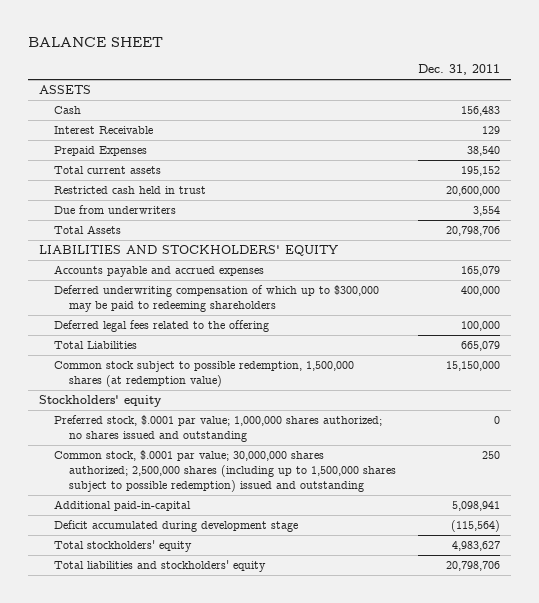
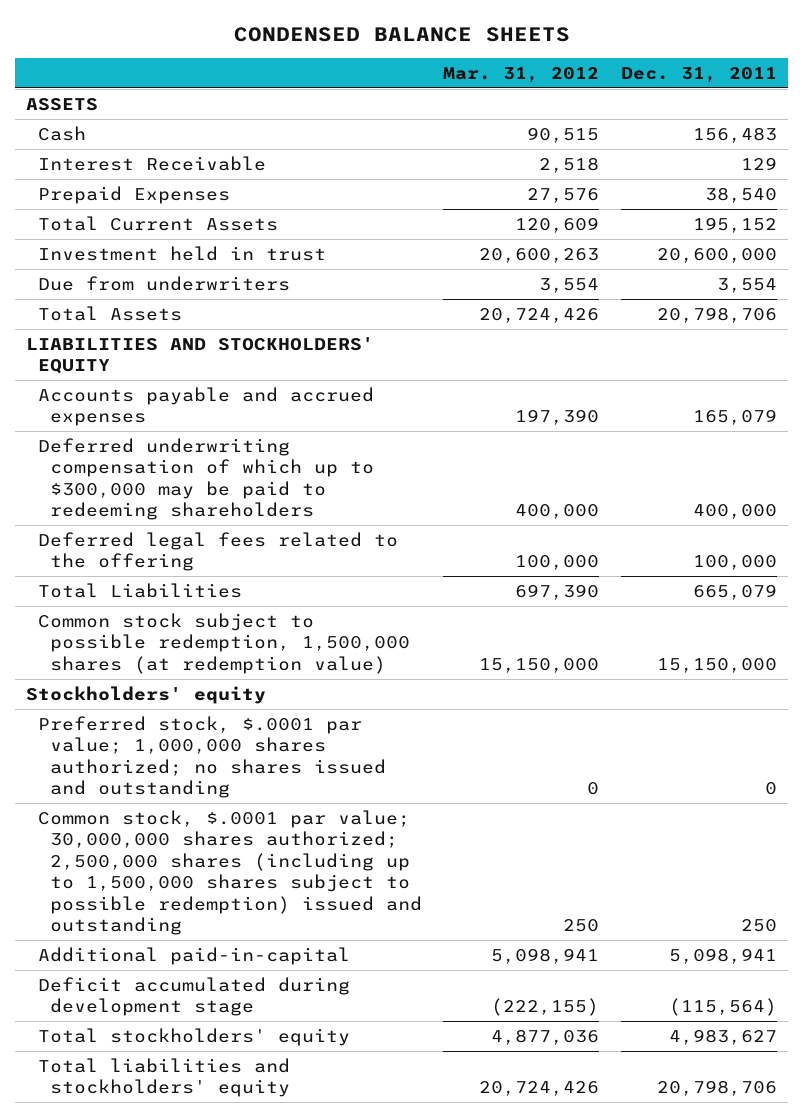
[28,37,164,48] BALANCE SHEET -> [233,27,570,43] CONDENSED BALANCE SHEETS
none -> [443,66,600,83] Mar. 31, 2012
[54,166,162,175] Total current assets -> [37,215,278,231] Total Current Assets
[54,186,207,195] Restricted cash held in trust -> [37,245,326,261] Investment held in trust

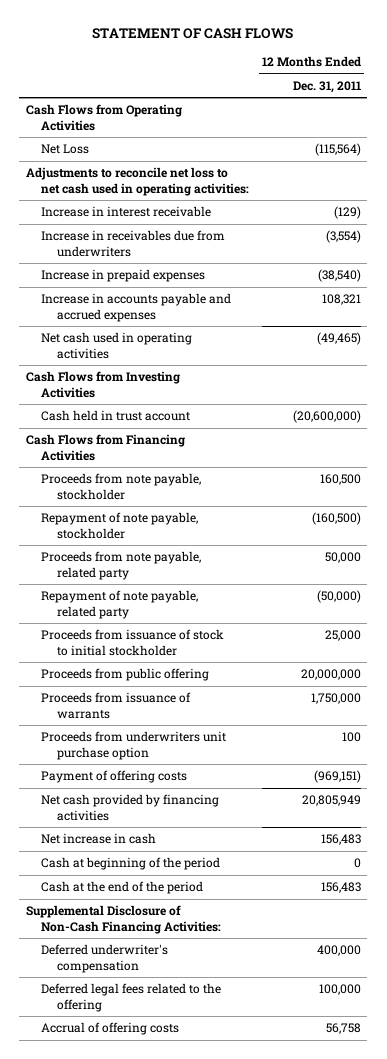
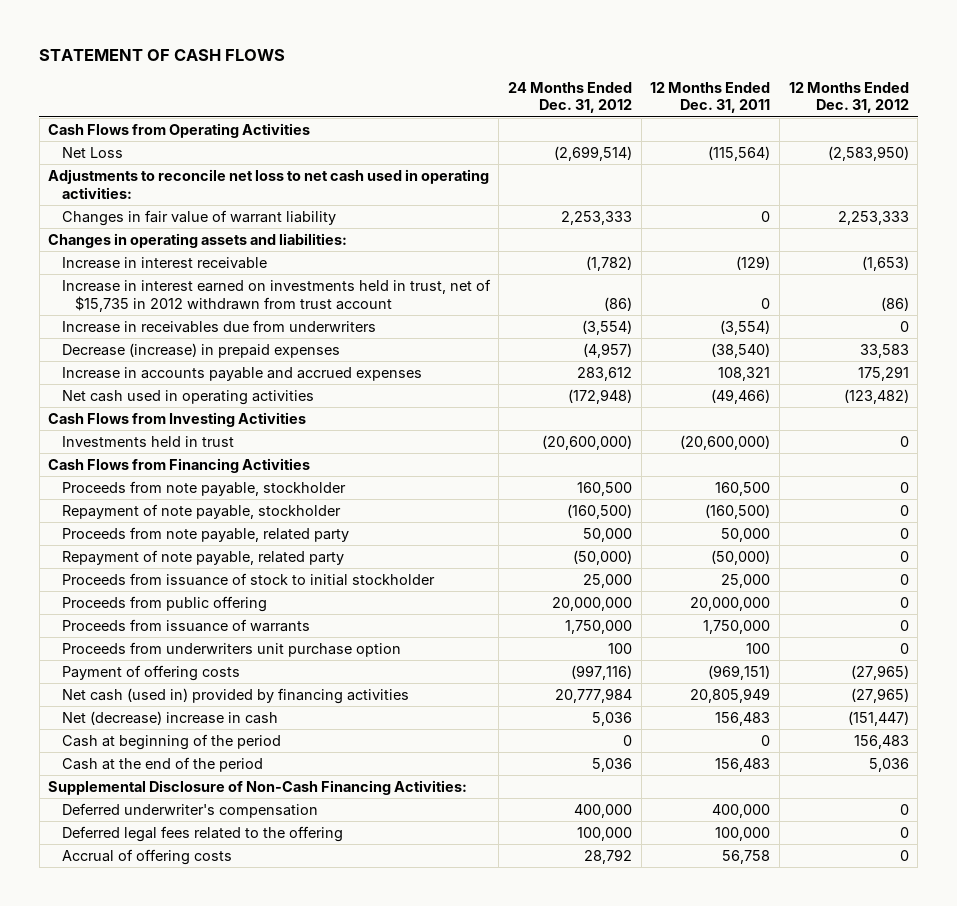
none -> [507,81,632,114] 24 Months Ended Dec. 31, 2012
none -> [788,81,909,114] 12 Months Ended Dec. 31, 2012
none -> [61,209,336,226] Changes in fair value of warrant liability
none -> [48,232,348,248] Changes in operating assets and liabilities:
none -> [61,278,491,312] Increase in interest earned on investments held in trust, net of $15,735 in 2012 withdrawn from trust account
[41,269,206,283] Increase in prepaid expenses -> [61,342,340,358] Decrease (increase) in prepaid expenses
[317,332,362,346] (49,465) -> [711,388,771,404] (49,466)
[41,410,191,422] Cash held in trust account -> [61,435,234,447] Investments held in trust
[41,794,220,821] Net cash provided by financing activities -> [61,687,409,704] Net cash (used in) provided by financing activities
[41,833,157,845] Net increase in cash -> [61,710,278,725] Net (decrease) increase in cash

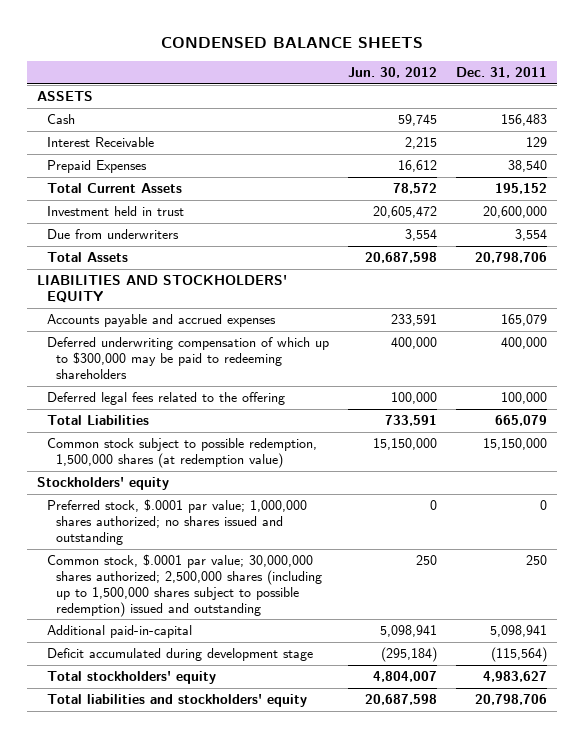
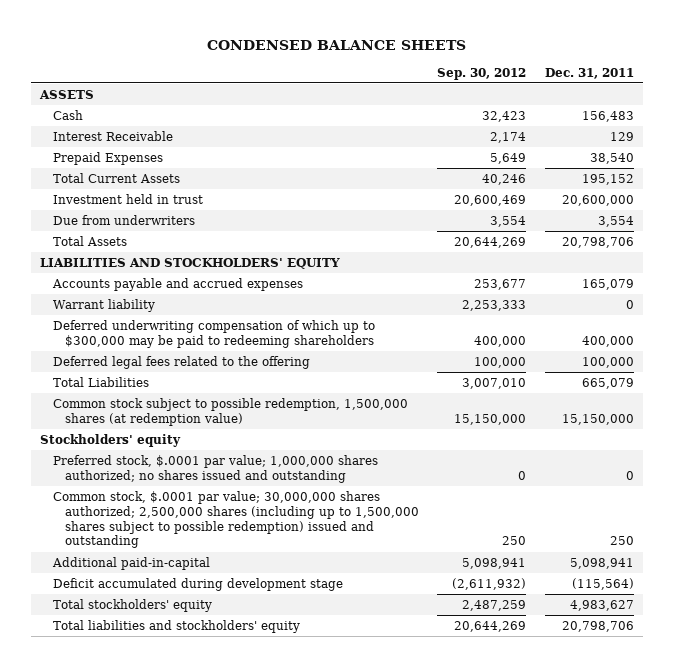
[347,67,437,79] Jun. 30, 2012 -> none
none -> [437,67,527,80] Sep. 30, 2012
none -> [52,298,155,312] Warrant liability

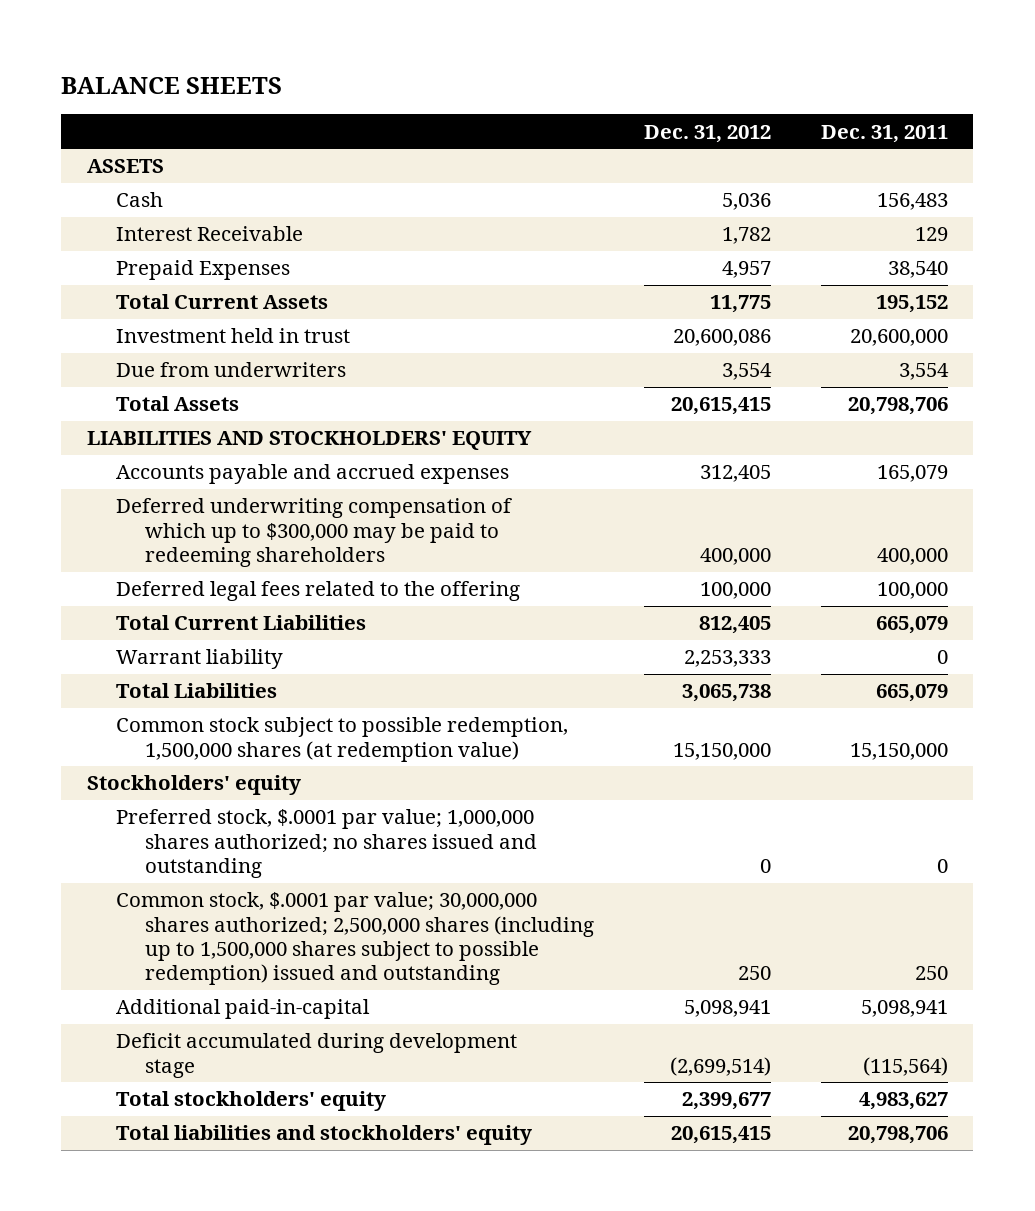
[206,39,466,50] CONDENSED BALANCE SHEETS -> [61,76,283,94] BALANCE SHEETS
[437,67,527,80] Sep. 30, 2012 -> none
none -> [643,124,771,143] Dec. 31, 2012
none -> [115,615,366,631] Total Current Liabilities
[52,298,155,312] Warrant liability -> [115,649,283,670] Warrant liability

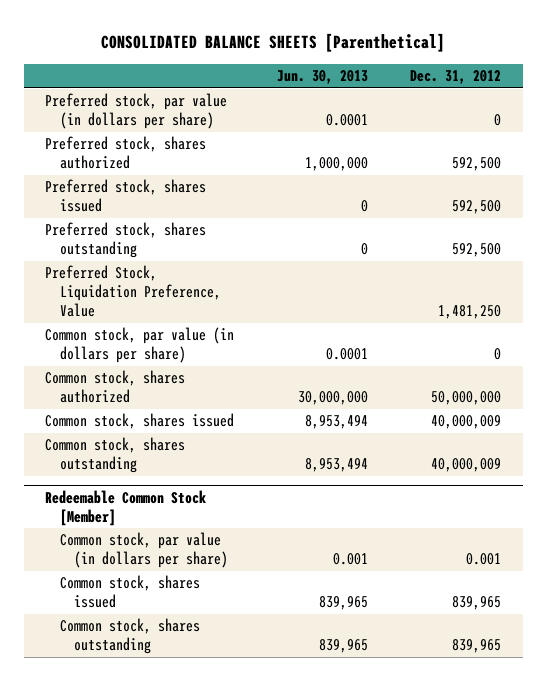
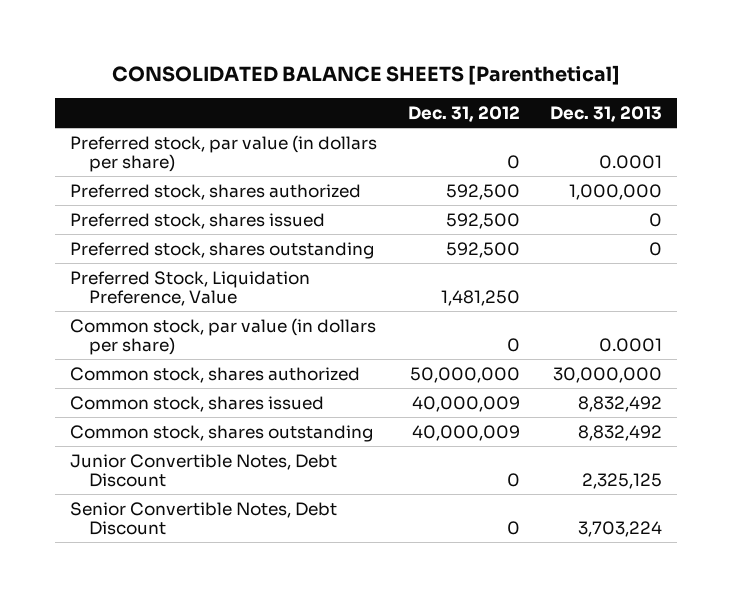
[276,69,368,84] Jun. 30, 2013 -> none
none -> [549,105,662,122] Dec. 31, 2013
[45,489,207,526] Redeemable Common Stock [Member] -> none
[59,532,229,569] Common stock, par value (in dollars per share) -> none
[59,575,200,609] Common stock, shares issued -> none
[59,618,200,655] Common stock, shares outstanding -> none
none -> [70,453,338,488] Junior Convertible Notes, Debt Discount
none -> [70,501,338,536] Senior Convertible Notes, Debt Discount

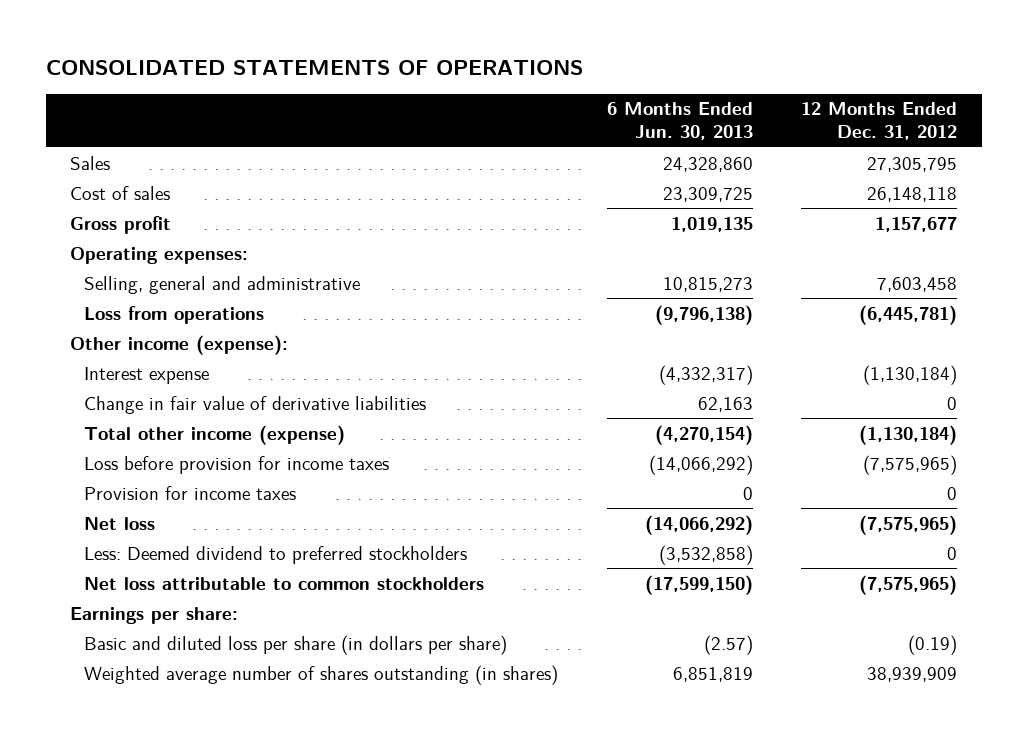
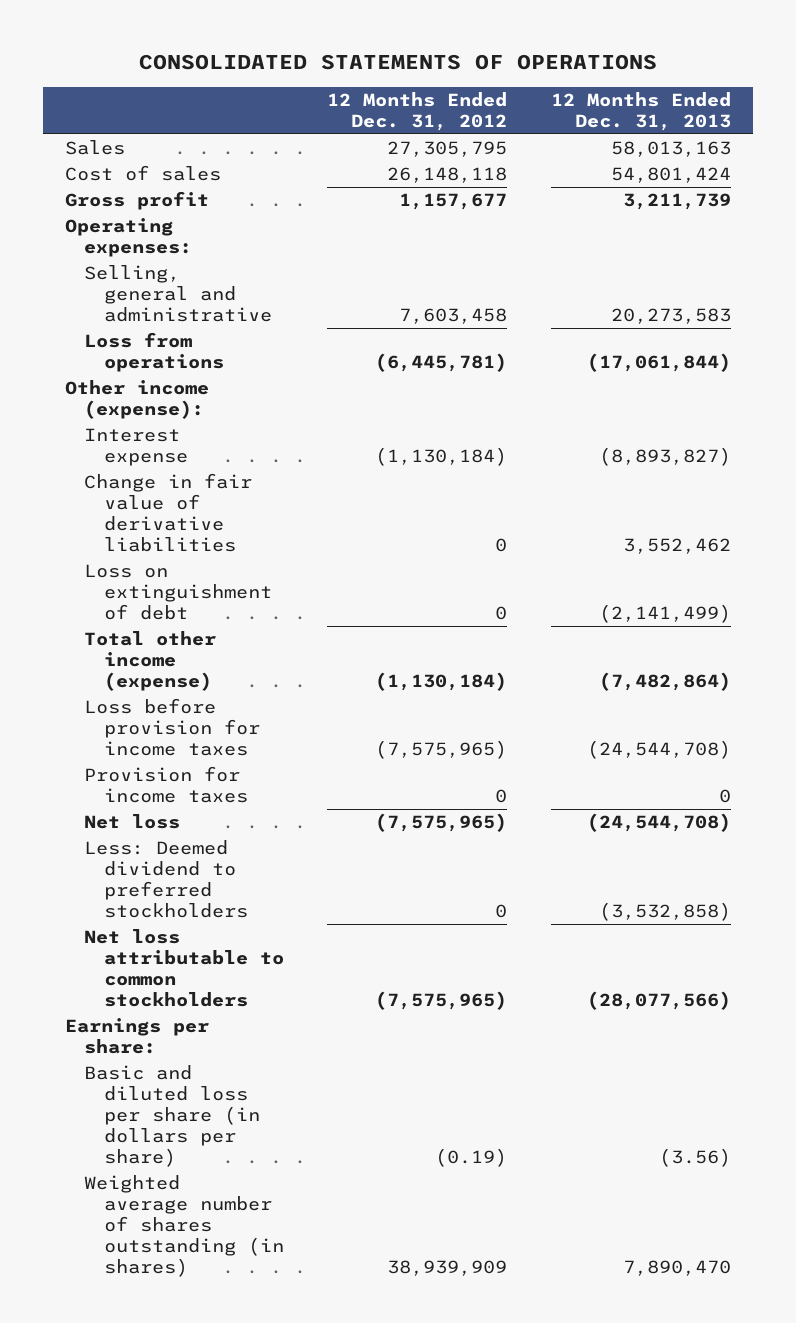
[606,102,753,141] 6 Months Ended Jun. 30, 2013 -> none
none -> [551,91,732,131] 12 Months Ended Dec. 31, 2013
none -> [84,564,272,621] Loss on extinguishment of debt

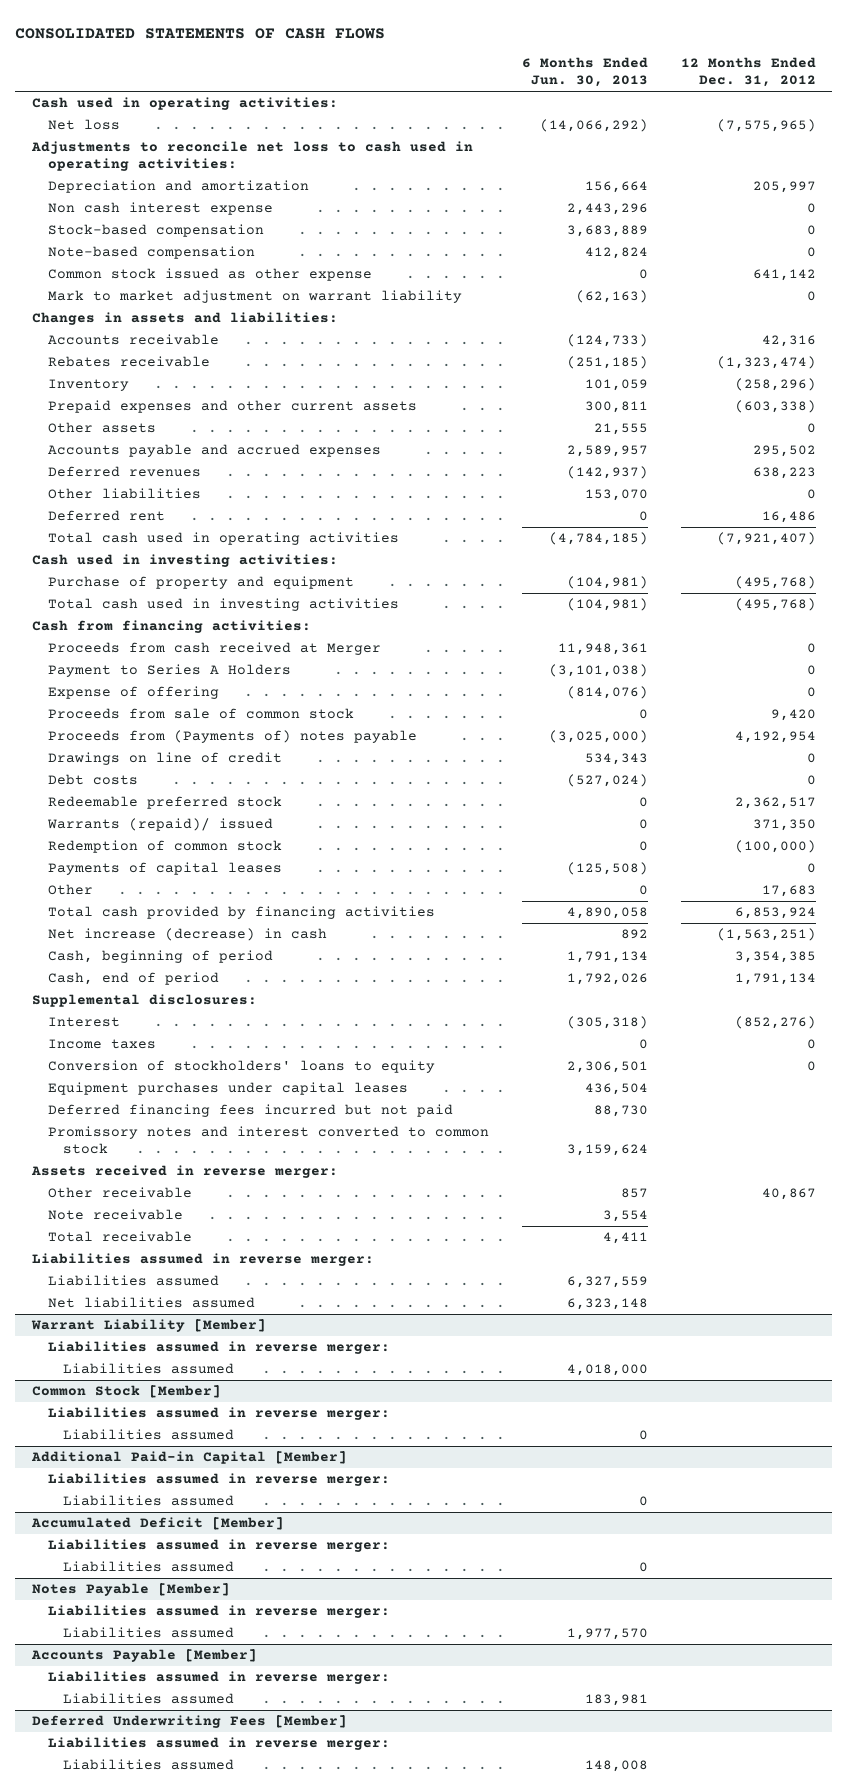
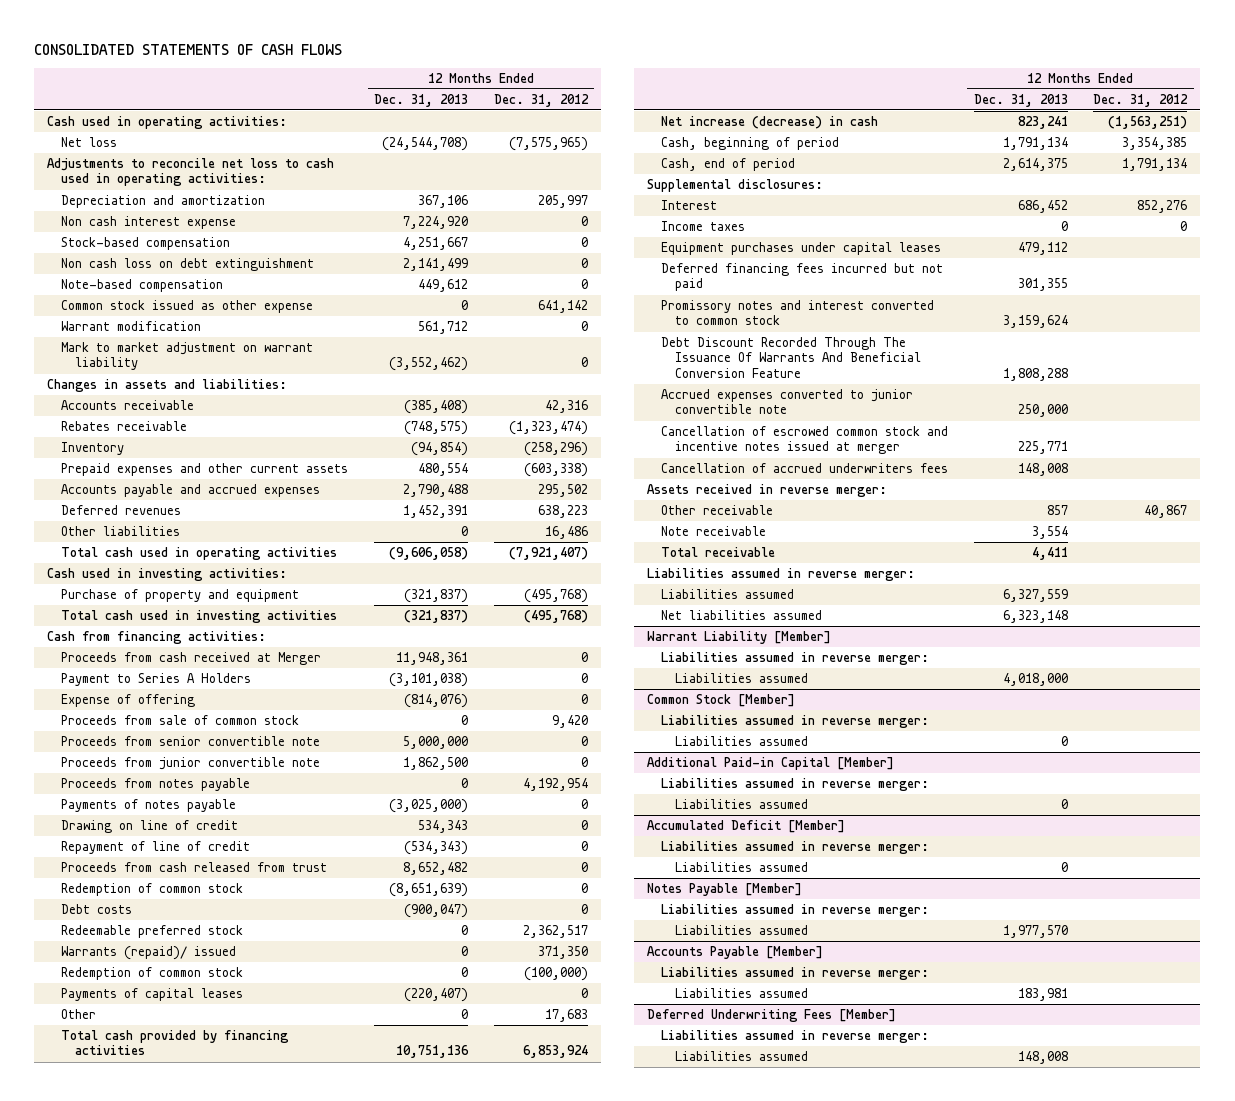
[521,57,648,88] 6 Months Ended Jun. 30, 2013 -> none
none -> [374,93,469,107] Dec. 31, 2013
none -> [61,258,315,272] Non cash loss on debt extinguishment
none -> [61,321,202,332] Warrant modification
[47,422,156,434] Other assets -> none
[47,510,165,522] Deferred rent -> none
[806,489,816,500] 0 -> [544,526,588,540] 16,486
none -> [61,736,321,747] Proceeds from senior convertible note
none -> [61,757,321,771] Proceeds from junior convertible note
[47,730,417,744] Proceeds from (Payments of) notes payable -> [61,778,251,792] Proceeds from notes payable
none -> [61,799,237,813] Payments of notes payable
[47,752,282,766] Drawings on line of credit -> [61,820,239,834] Drawing on line of credit
none -> [61,841,251,855] Repayment of line of credit
none -> [61,862,328,873] Proceeds from cash released from trust
none -> [61,883,244,897] Redemption of common stock
[734,1016,816,1030] (852,276) -> [1137,200,1188,214] 852,276
[47,1060,435,1074] Conversion of stockholders' loans to equity -> none
none -> [660,337,921,378] Debt Discount Recorded Through The Issuance Of Warrants And Beneficial Conversion Feature
none -> [660,389,913,415] Accrued expenses converted to junior convertible note
none -> [660,426,948,455] Cancellation of escrowed common stock and incentive notes issued at merger
none -> [660,463,948,474] Cancellation of accrued underwriters fees

